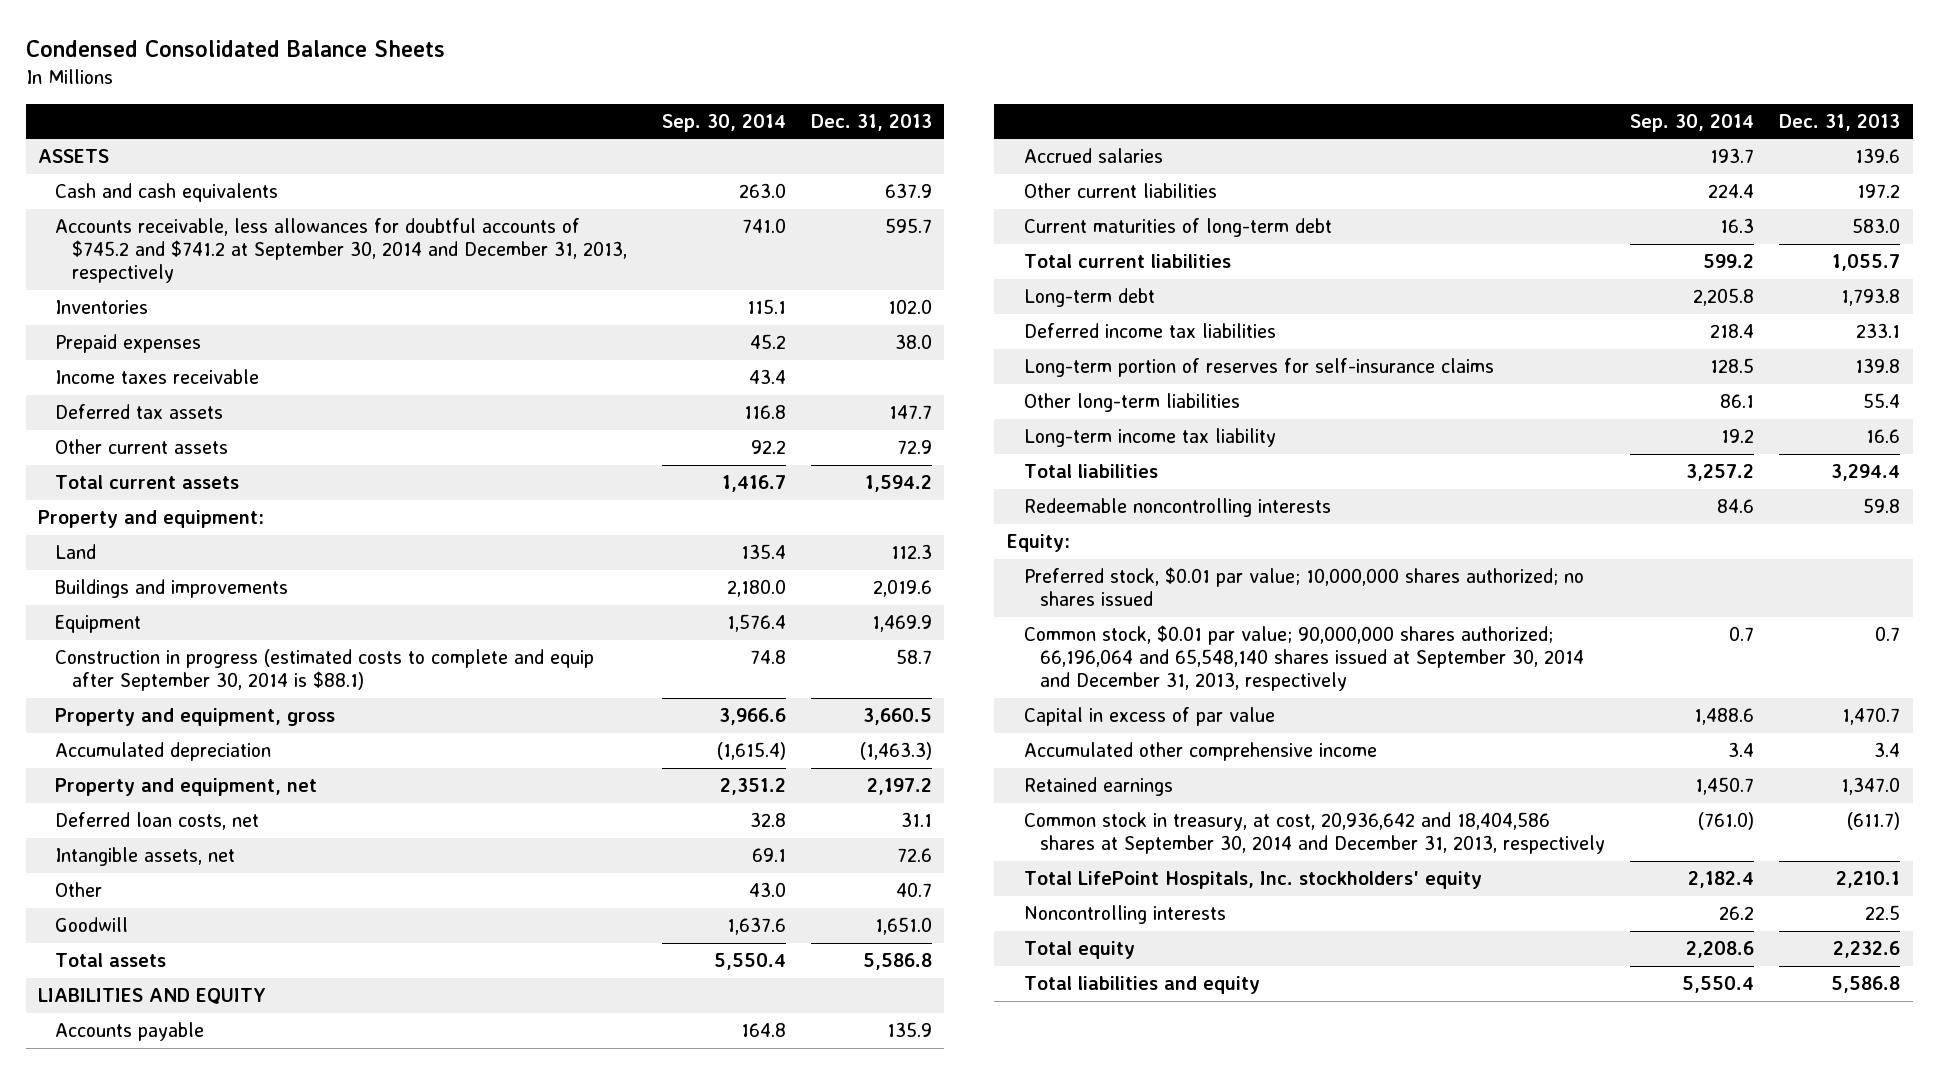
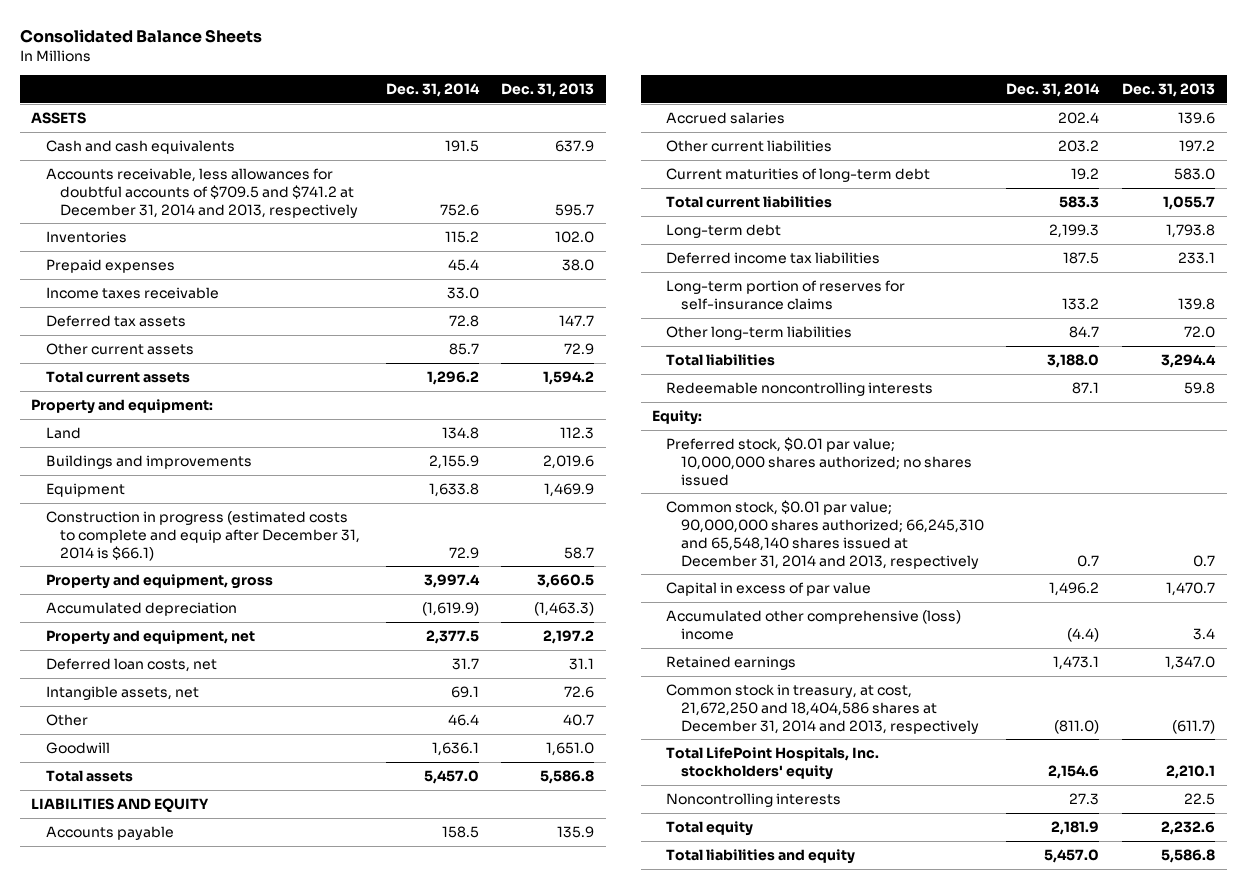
[25,39,445,57] Condensed Consolidated Balance Sheets -> [20,28,263,43] Consolidated Balance Sheets
[661,113,786,132] Sep. 30, 2014 -> none
none -> [385,82,480,97] Dec. 31, 2014
[55,218,627,284] Accounts receivable, less allowances for doubtful accounts of $745.2 and $741.2 at September 30, 2014 and December 31, 2013, respectively -> [45,168,358,218] Accounts receivable, less allowances for doubtful accounts of $709.5 and $741.2 at December 31, 2014 and 2013, respectively
[55,649,595,692] Construction in progress (estimated costs to complete and equip after September 30, 2014 is $88.1) -> [45,511,360,561] Construction in progress (estimated costs to complete and equip after December 31, 2014 is $66.1)
[1023,428,1276,448] Long-term income tax liability -> none
[1863,393,1901,409] 55.4 -> [1184,326,1216,339] 72.0
[1023,625,1585,692] Common stock, $0.01 par value; 90,000,000 shares authorized; 66,196,064 and 65,548,140 shares issued at September 30, 2014 and December 31, 2013, respectively -> [666,500,984,569] Common stock, $0.01 par value; 90,000,000 shares authorized; 66,245,310 and 65,548,140 shares issued at December 31, 2014 and 2013, respectively
[1023,742,1377,762] Accumulated other comprehensive income -> [666,610,962,640] Accumulated other comprehensive (loss) income
[1023,812,1606,855] Common stock in treasury, at cost, 20,936,642 and 18,404,586 shares at September 30, 2014 and December 31, 2013, respectively -> [666,684,979,734] Common stock in treasury, at cost, 21,672,250 and 18,404,586 shares at December 31, 2014 and 2013, respectively

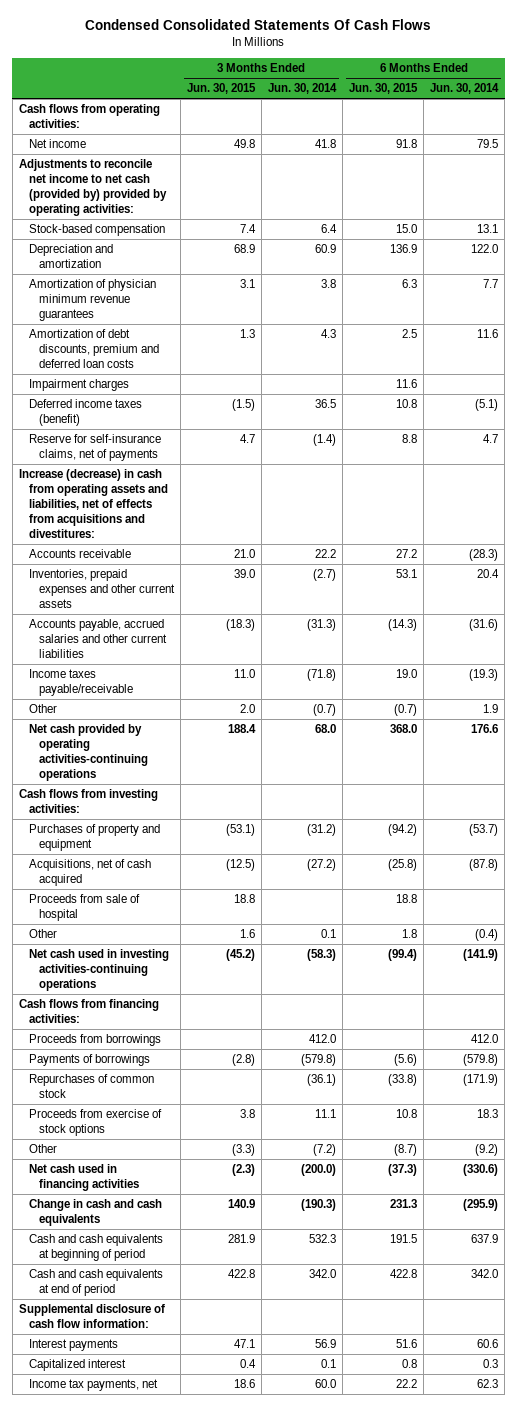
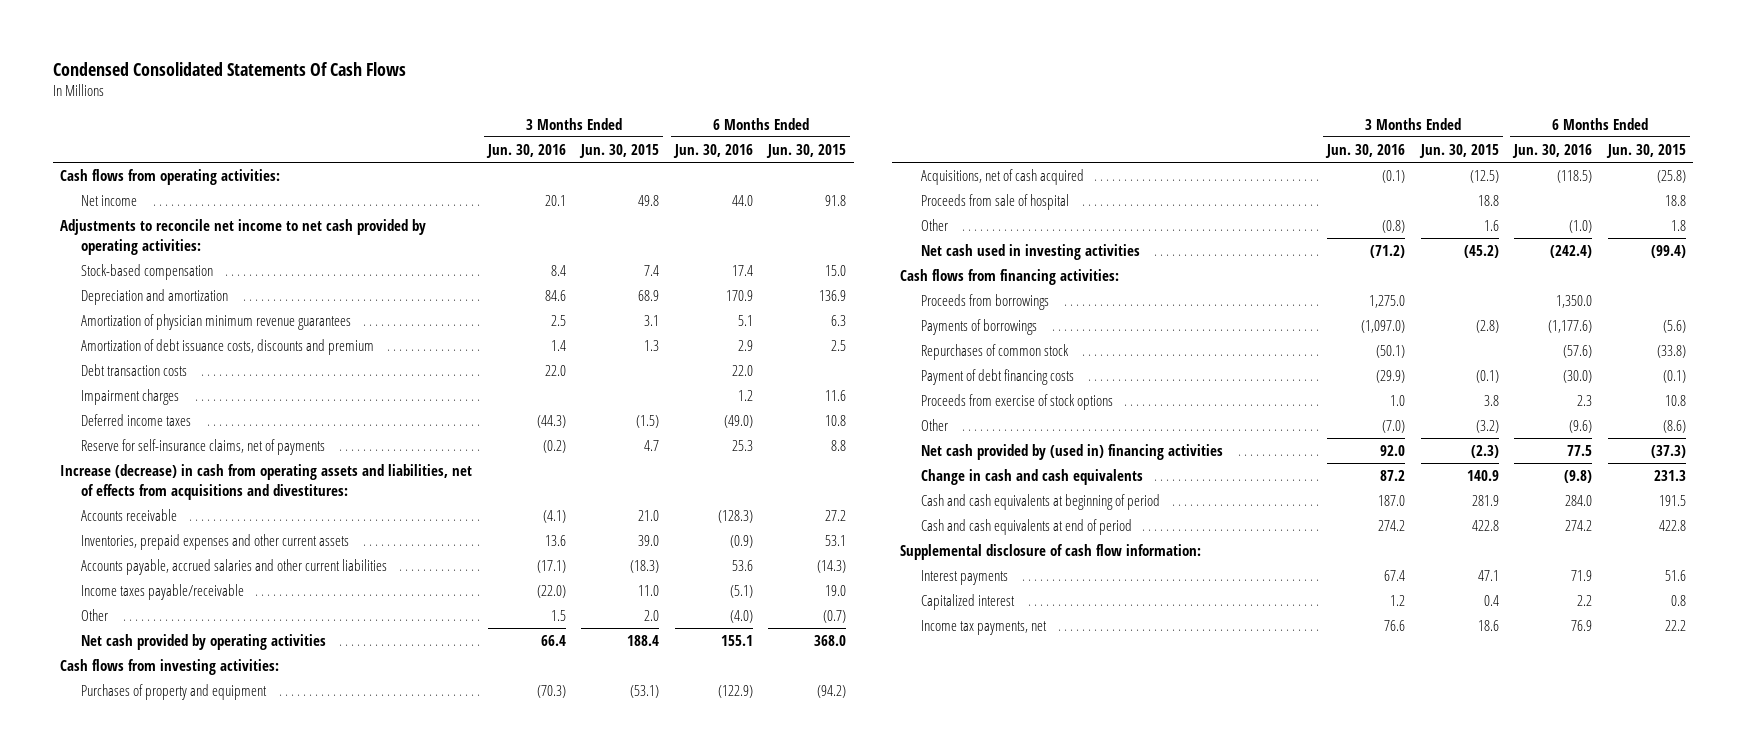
[267,83,337,95] Jun. 30, 2014 -> none
[430,83,500,95] Jun. 30, 2014 -> none
none -> [485,144,566,159] Jun. 30, 2016
none -> [672,144,753,159] Jun. 30, 2016
[18,159,167,217] Adjustments to reconcile net income to net cash (provided by) provided by operating activities: -> [60,219,427,255] Adjustments to reconcile net income to net cash provided by operating activities:
[28,329,159,369] Amortization of debt discounts, premium and deferred loan costs -> [81,339,375,356] Amortization of debt issuance costs, discounts and premium
none -> [81,364,188,377] Debt transaction costs
[28,399,142,427] Deferred income taxes (benefit) -> [81,414,192,427] Deferred income taxes
[28,724,148,782] Net cash provided by operating activities-continuing operations -> [81,634,327,651] Net cash provided by operating activities
[28,949,169,992] Net cash used in investing activities-continuing operations -> [920,244,1140,261] Net cash used in investing activities
none -> [920,369,1074,386] Payment of debt financing costs
[231,1144,255,1157] (3.3) -> [1475,420,1499,434] (3.2)
[394,1144,418,1157] (8.7) -> [1662,420,1686,434] (8.6)
[28,1164,139,1192] Net cash used in financing activities -> [920,444,1223,461] Net cash provided by (used in) financing activities

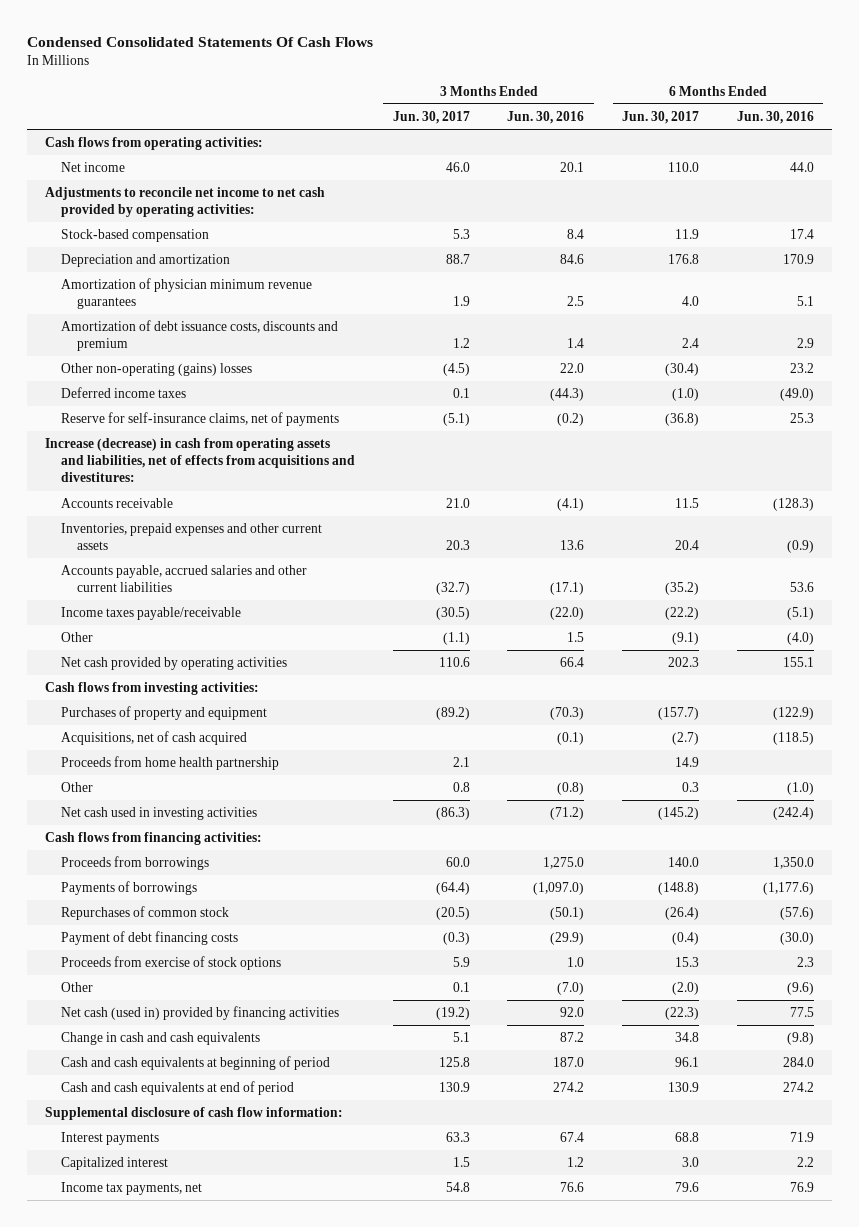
[579,144,660,159] Jun. 30, 2015 -> none
[766,144,847,159] Jun. 30, 2015 -> none
none -> [392,110,470,124] Jun. 30, 2017
none -> [621,110,699,124] Jun. 30, 2017
[81,364,188,377] Debt transaction costs -> none
[81,389,180,406] Impairment charges -> none
none -> [61,362,253,376] Other non-operating (gains) losses
[920,194,1069,211] Proceeds from sale of hospital -> [61,755,280,770] Proceeds from home health partnership
[920,444,1223,461] Net cash provided by (used in) financing activities -> [61,1005,340,1020] Net cash (used in) provided by financing activities

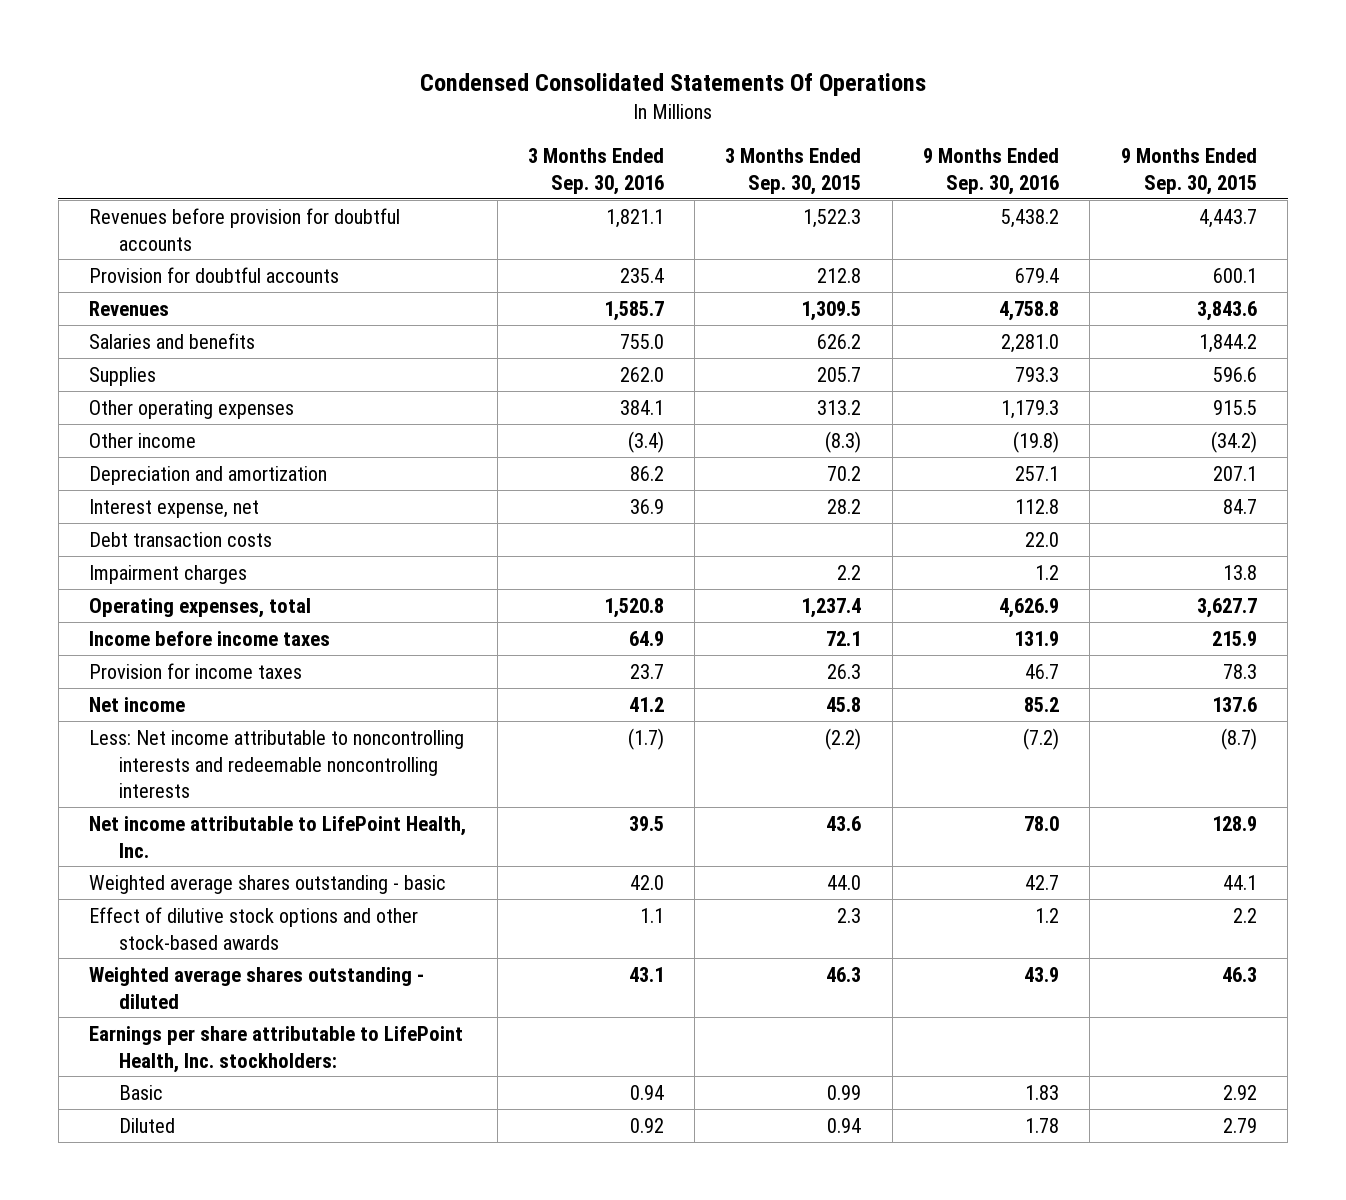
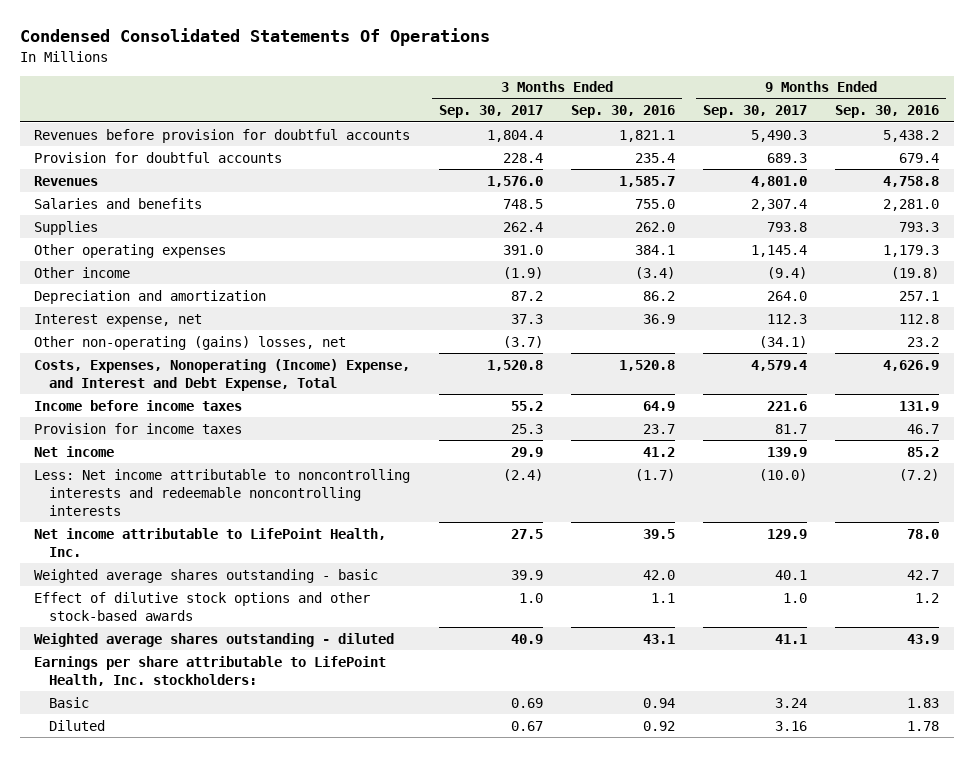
[725,147,862,195] 3 Months Ended Sep. 30, 2015 -> none
[1120,147,1257,195] 9 Months Ended Sep. 30, 2015 -> none
none -> [438,105,543,119] Sep. 30, 2017
none -> [703,105,808,119] Sep. 30, 2017
[89,531,273,547] Debt transaction costs -> none
[89,564,248,584] Impairment charges -> none
none -> [34,335,347,350] Other non-operating (gains) losses, net
[89,597,312,618] Operating expenses, total -> [34,358,411,391] Costs, Expenses, Nonoperating (Income) Expense, and Interest and Debt Expense, Total

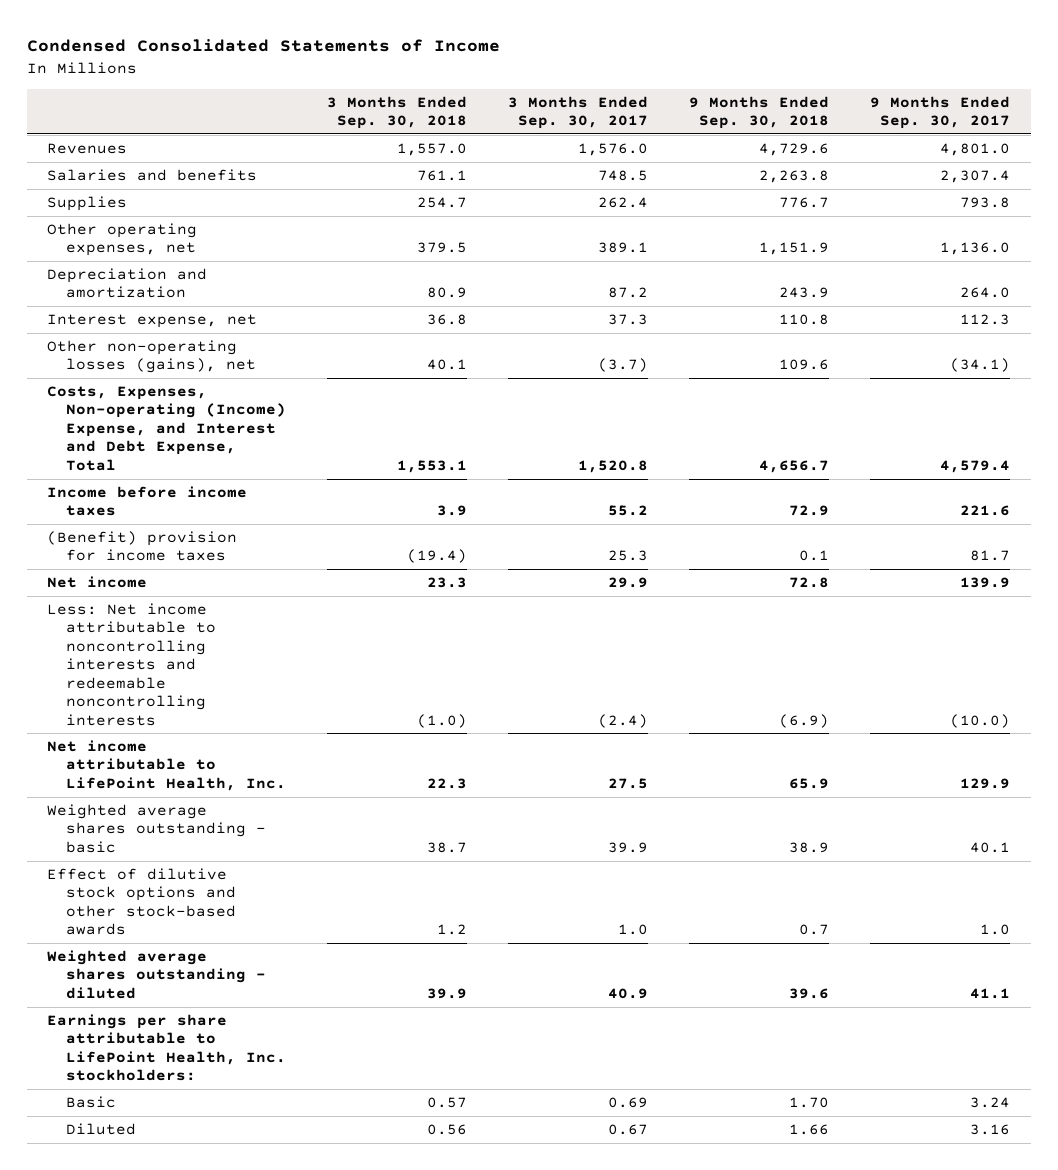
[20,28,491,47] Condensed Consolidated Statements Of Operations -> [26,39,500,53] Condensed Consolidated Statements of Income
[570,105,675,119] Sep. 30, 2016 -> none
[835,105,940,119] Sep. 30, 2016 -> none
none -> [327,95,468,129] 3 Months Ended Sep. 30, 2018
none -> [689,95,830,129] 9 Months Ended Sep. 30, 2018
[34,128,411,143] Revenues before provision for doubtful accounts -> none
[34,151,283,163] Provision for doubtful accounts -> none
[34,266,131,278] Other income -> none
[34,243,227,258] Other operating expenses -> [47,222,198,257] Other operating expenses, net
[502,244,543,255] 391.0 -> [598,242,649,254] 389.1
[751,244,808,257] 1,145.4 -> [940,242,1011,256] 1,136.0
[34,335,347,350] Other non-operating (gains) losses, net -> [47,339,257,374] Other non-operating losses (gains), net
[34,358,411,391] Costs, Expenses, Nonoperating (Income) Expense, and Interest and Debt Expense, Total -> [47,385,287,471] Costs, Expenses, Non-operating (Income) Expense, and Interest and Debt Expense, Total
[34,422,243,434] Provision for income taxes -> [47,530,238,562] (Benefit) provision for income taxes

